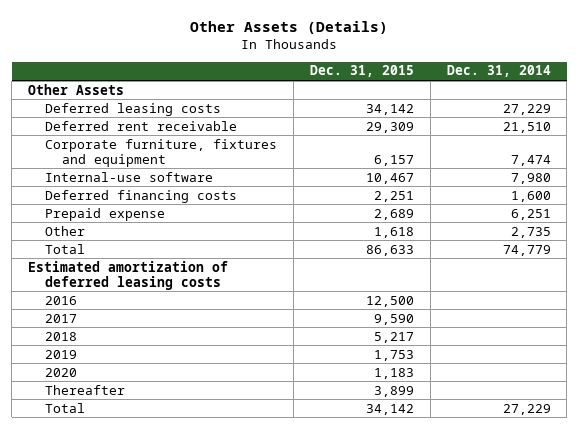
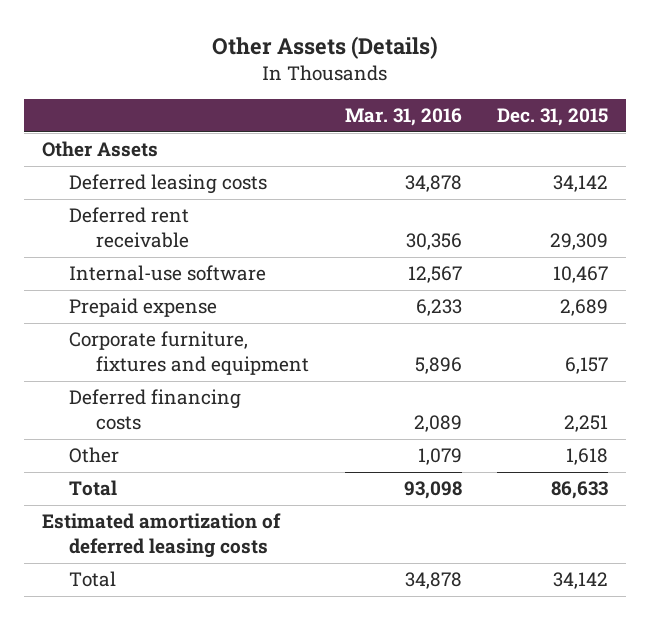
[446,65,551,78] Dec. 31, 2014 -> none
none -> [344,108,462,127] Mar. 31, 2016
[45,138,278,167] Corporate furniture, fixtures and equipment -> [69,331,310,376] Corporate furniture, fixtures and equipment
[45,189,238,203] Deferred financing costs -> [69,389,242,431] Deferred financing costs
[45,295,78,305] 2016 -> none
[45,313,78,323] 2017 -> none
[45,331,78,341] 2018 -> none
[45,349,78,359] 2019 -> none
[45,367,78,377] 2020 -> none
[45,384,126,395] Thereafter -> none

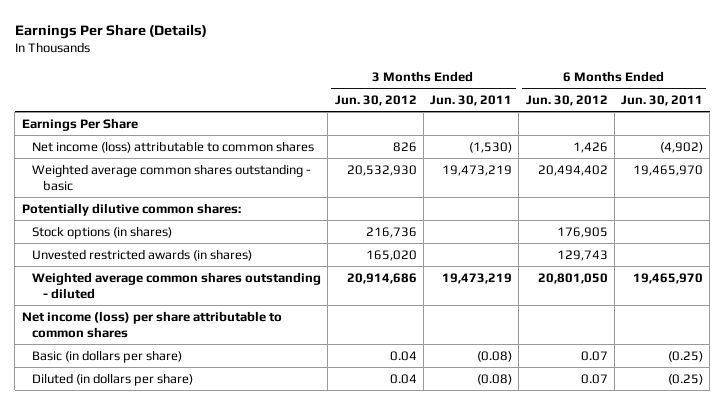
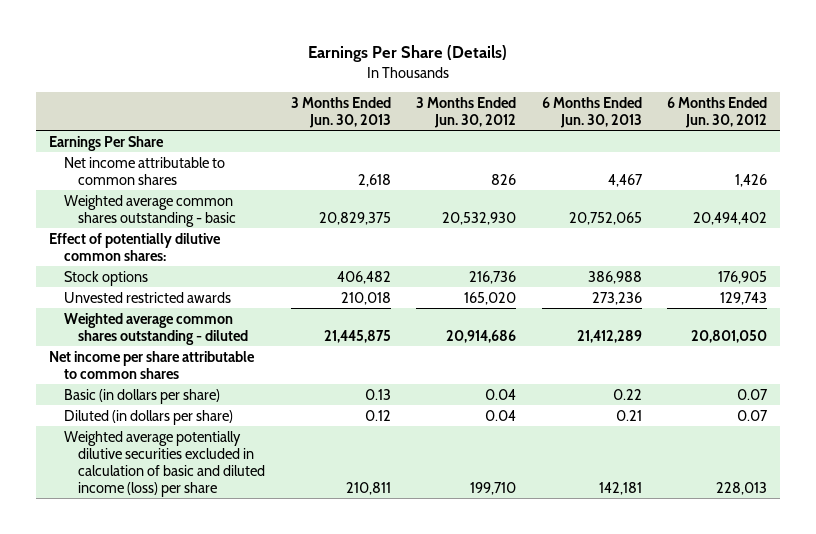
[430,94,513,106] Jun. 30, 2011 -> none
[621,94,704,106] Jun. 30, 2011 -> none
none -> [290,96,391,128] 3 Months Ended Jun. 30, 2013
none -> [541,96,642,128] 6 Months Ended Jun. 30, 2013
[32,140,315,153] Net income (loss) attributable to common shares -> [63,156,225,185] Net income attributable to common shares
[21,202,241,216] Potentially dilutive common shares: -> [49,232,222,261] Effect of potentially dilutive common shares:
[32,225,173,239] Stock options (in shares) -> [63,270,148,286] Stock options
[32,248,253,261] Unvested restricted awards (in shares) -> [63,291,231,303] Unvested restricted awards
[21,310,282,338] Net income (loss) per share attributable to common shares -> [49,350,256,379] Net income per share attributable to common shares
none -> [63,430,266,497] Weighted average potentially dilutive securities excluded in calculation of basic and diluted income (loss) per share

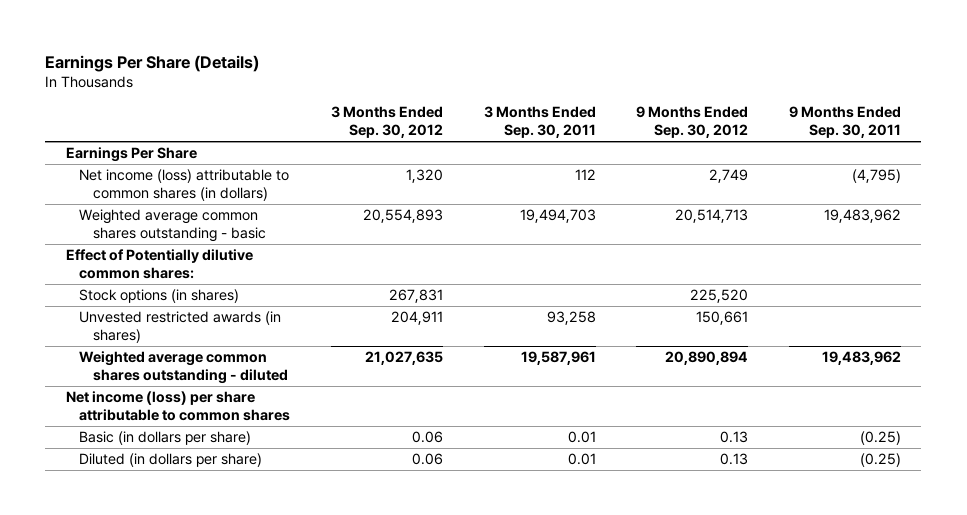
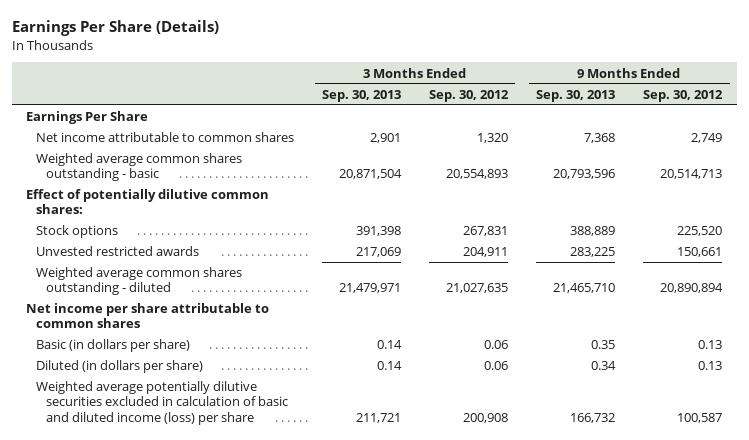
[483,106,596,139] 3 Months Ended Sep. 30, 2011 -> none
[789,106,902,139] 9 Months Ended Sep. 30, 2011 -> none
none -> [322,89,402,102] Sep. 30, 2013
none -> [536,89,616,102] Sep. 30, 2013
[79,168,290,201] Net income (loss) attributable to common shares (in dollars) -> [36,132,295,143] Net income attributable to common shares
[65,248,253,279] Effect of Potentially dilutive common shares: -> [26,189,270,215] Effect of potentially dilutive common shares:
[79,288,240,303] Stock options (in shares) -> [36,225,119,239] Stock options
[79,310,282,343] Unvested restricted awards (in shares) -> [36,246,200,257] Unvested restricted awards
[65,390,291,421] Net income (loss) per share attributable to common shares -> [26,303,270,329] Net income per share attributable to common shares
none -> [36,381,289,425] Weighted average potentially dilutive securities excluded in calculation of basic and diluted income (loss) per share

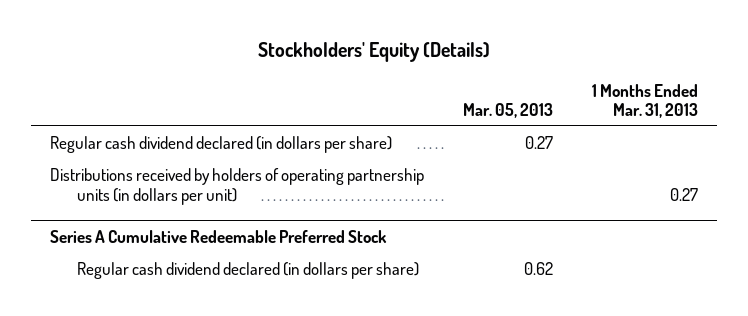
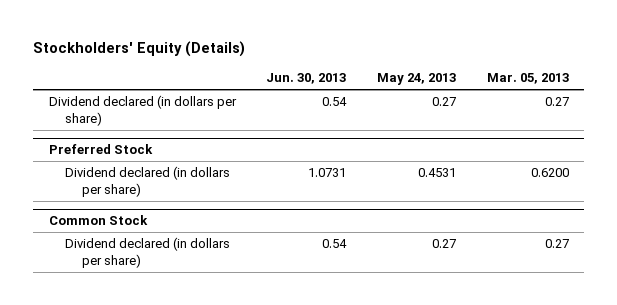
[591,83,698,119] 1 Months Ended Mar. 31, 2013 -> none
none -> [266,72,347,84] Jun. 30, 2013
none -> [376,72,456,85] May 24, 2013
[50,168,425,205] Distributions received by holders of operating partnership units (in dollars per unit) -> none
[50,230,388,244] Series A Cumulative Redeemable Preferred Stock -> none
[50,136,393,154] Regular cash dividend declared (in dollars per share) -> [48,95,237,126] Dividend declared (in dollars per share)
none -> [48,144,153,155] Preferred Stock
[77,262,420,280] Regular cash dividend declared (in dollars per share) -> [65,166,231,197] Dividend declared (in dollars per share)
[524,262,554,276] 0.62 -> [530,168,569,178] 0.6200
none -> [48,215,148,226] Common Stock
none -> [65,237,231,268] Dividend declared (in dollars per share)

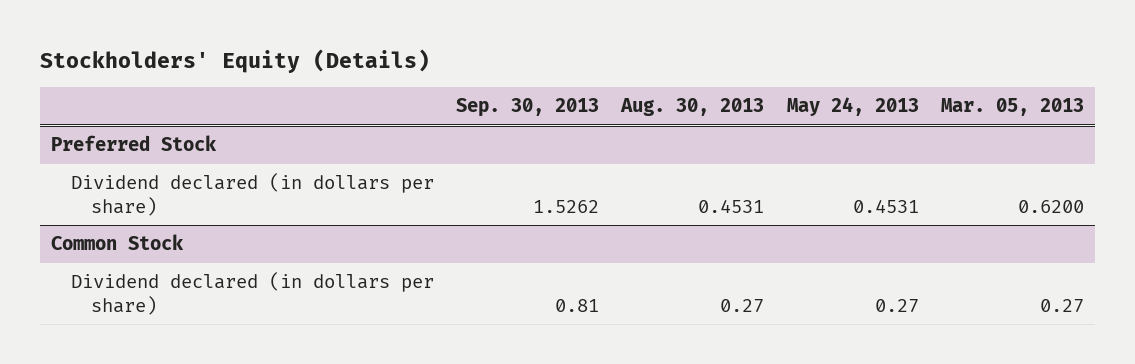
[266,72,347,84] Jun. 30, 2013 -> none
none -> [456,98,600,118] Sep. 30, 2013
none -> [620,98,765,117] Aug. 30, 2013
[48,95,237,126] Dividend declared (in dollars per share) -> none

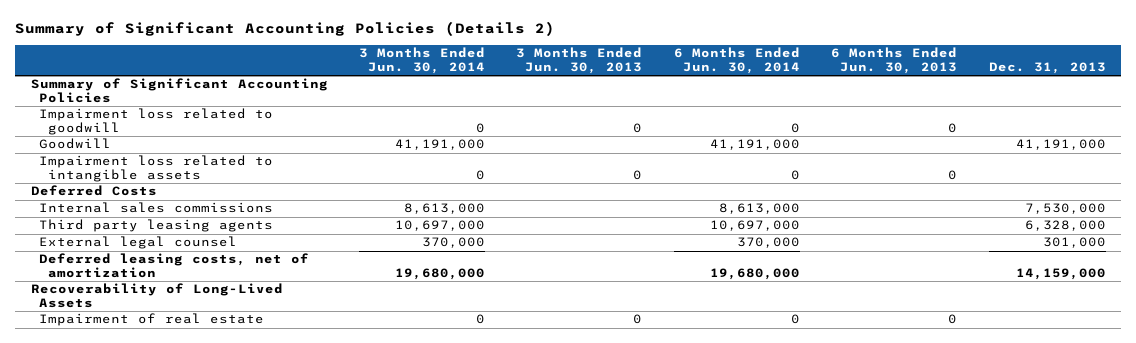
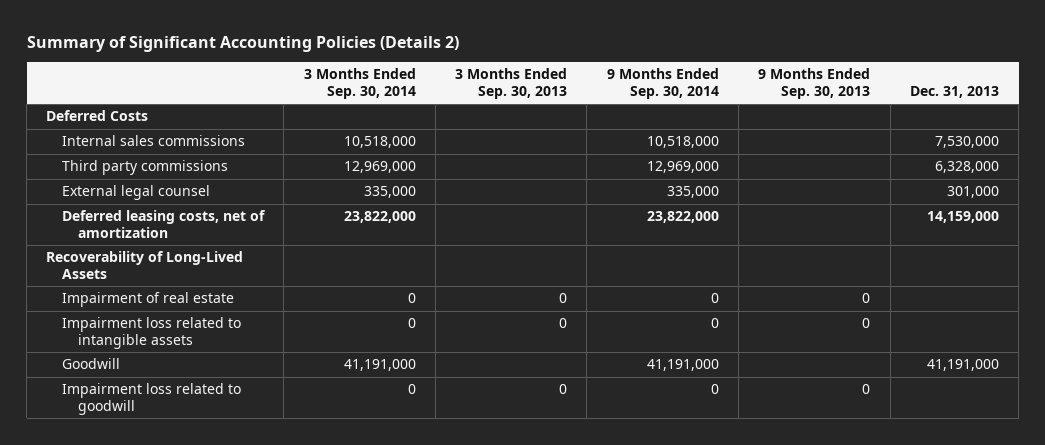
[359,47,486,75] 3 Months Ended Jun. 30, 2014 -> none
[516,47,643,75] 3 Months Ended Jun. 30, 2013 -> none
[673,47,800,75] 6 Months Ended Jun. 30, 2014 -> none
[831,47,958,75] 6 Months Ended Jun. 30, 2013 -> none
none -> [303,68,416,99] 3 Months Ended Sep. 30, 2014
none -> [455,68,568,99] 3 Months Ended Sep. 30, 2013
none -> [606,68,719,99] 9 Months Ended Sep. 30, 2014
none -> [758,68,871,99] 9 Months Ended Sep. 30, 2013
[30,78,328,104] Summary of Significant Accounting Policies -> none
[39,219,274,233] Third party leasing agents -> [61,160,228,176] Third party commissions
[39,155,274,183] Impairment loss related to intangible assets -> [61,317,241,349] Impairment loss related to intangible assets
[39,138,112,150] Goodwill -> [61,358,120,370] Goodwill
[39,108,274,136] Impairment loss related to goodwill -> [61,383,241,415] Impairment loss related to goodwill

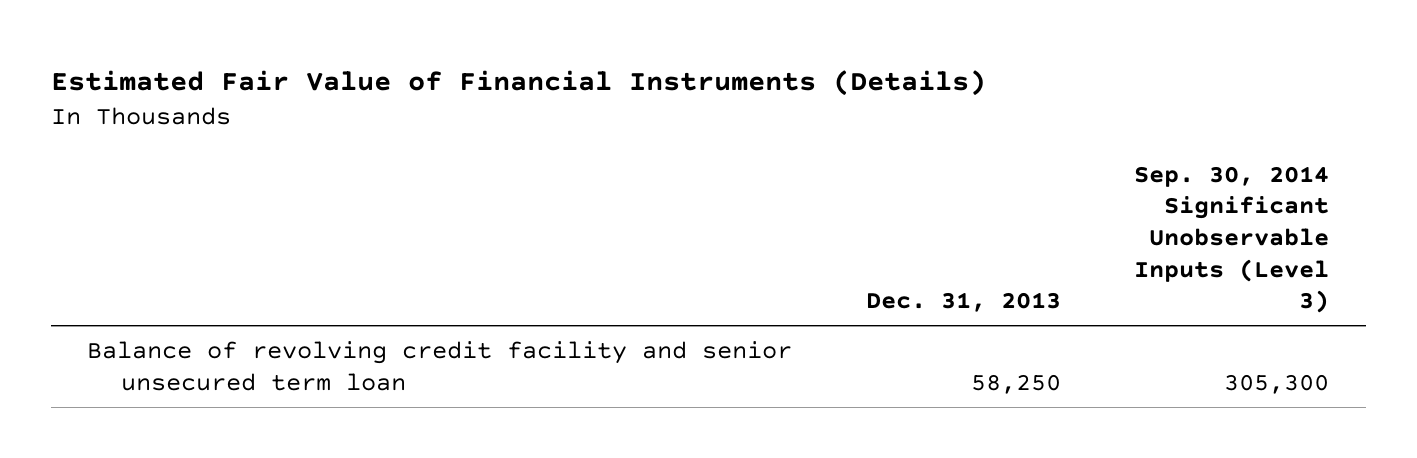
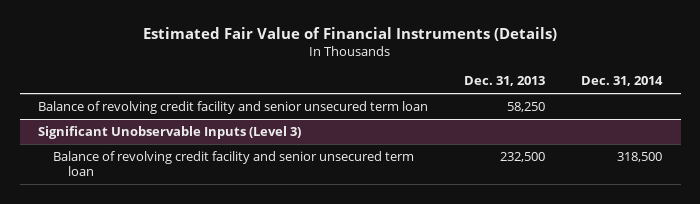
[1134,165,1330,314] Sep. 30, 2014 Significant Unobservable Inputs (Level 3) -> none
none -> [581,76,664,87] Dec. 31, 2014
none -> [37,125,301,139] Significant Unobservable Inputs (Level 3)
none -> [52,150,414,177] Balance of revolving credit facility and senior unsecured term loan

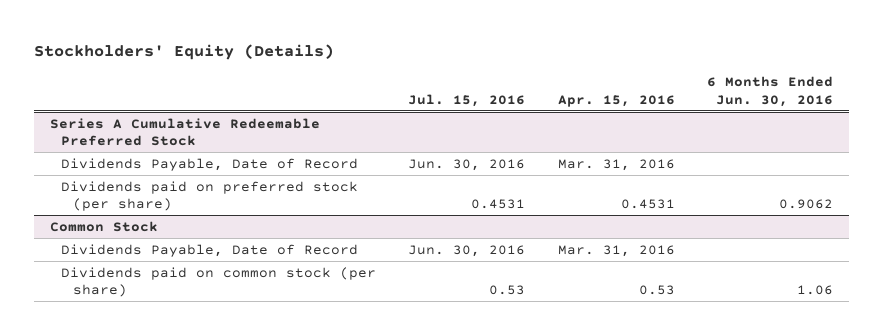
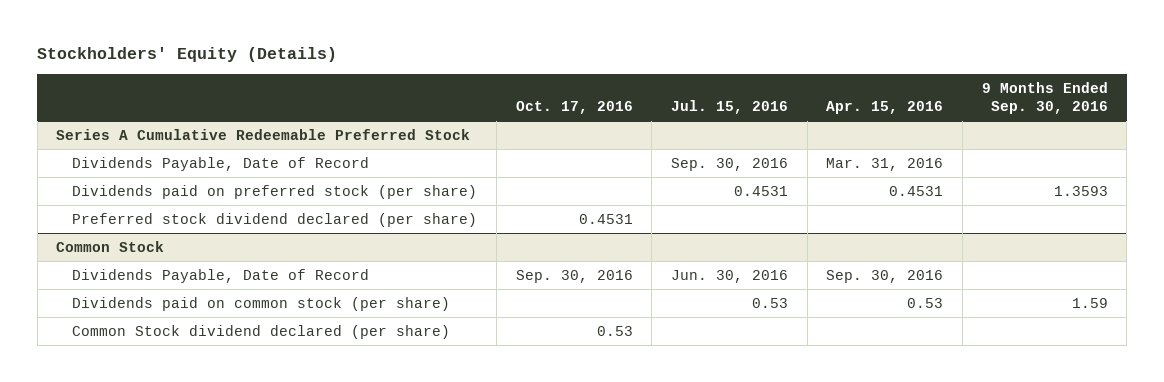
[706,76,833,107] 6 Months Ended Jun. 30, 2016 -> none
none -> [515,100,633,114] Oct. 17, 2016
none -> [981,81,1108,114] 9 Months Ended Sep. 30, 2016
[408,158,526,171] Jun. 30, 2016 -> [671,157,789,171] Sep. 30, 2016
none -> [72,212,478,227] Preferred stock dividend declared (per share)
[557,244,675,257] Mar. 31, 2016 -> [826,269,944,283] Sep. 30, 2016
none -> [72,324,451,339] Common Stock dividend declared (per share)

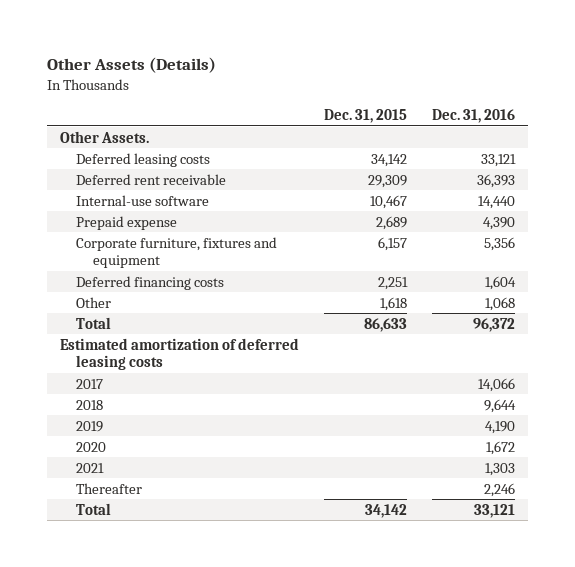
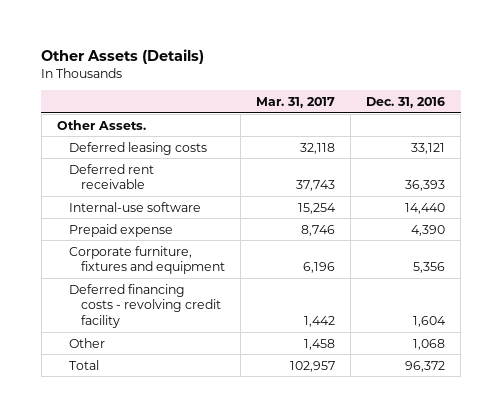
[323,108,407,123] Dec. 31, 2015 -> none
none -> [255,96,335,108] Mar. 31, 2017
[76,275,225,290] Deferred financing costs -> [68,283,221,329] Deferred financing costs - revolving credit facility
[59,337,299,371] Estimated amortization of deferred leasing costs -> none
[76,378,104,389] 2017 -> none
[76,399,104,410] 2018 -> none
[76,420,104,432] 2019 -> none
[76,441,107,452] 2020 -> none
[76,462,105,473] 2021 -> none
[76,482,143,494] Thereafter -> none
[76,502,112,515] Total -> none

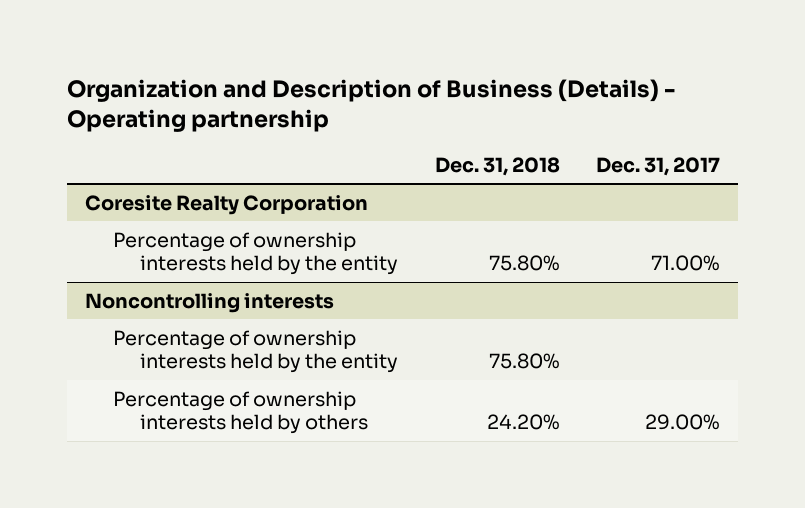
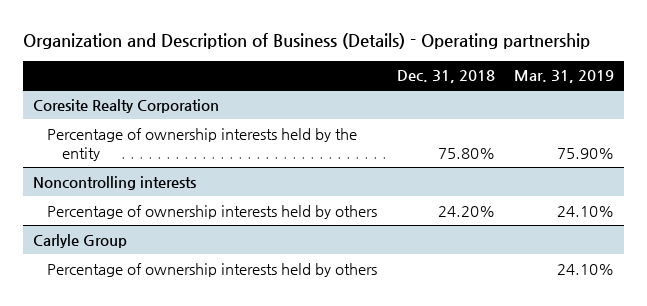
[596,157,721,177] Dec. 31, 2017 -> none
none -> [514,70,615,84] Mar. 31, 2019
[112,329,399,374] Percentage of ownership interests held by the entity -> none
none -> [32,233,127,248] Carlyle Group
none -> [47,262,378,277] Percentage of ownership interests held by others

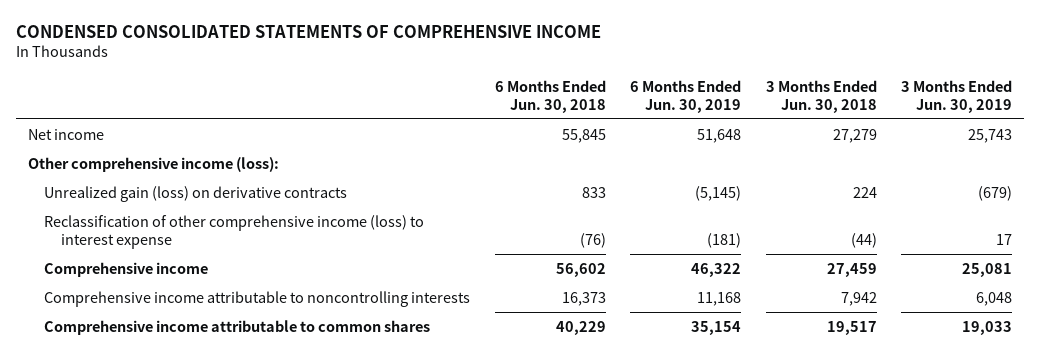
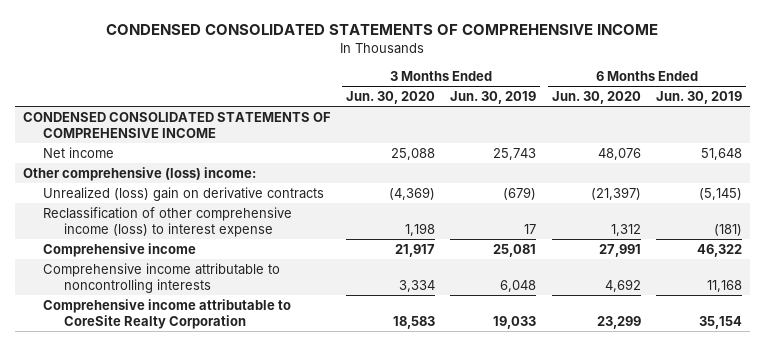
[494,79,606,113] 6 Months Ended Jun. 30, 2018 -> none
[765,79,877,113] 3 Months Ended Jun. 30, 2018 -> none
none -> [345,91,435,105] Jun. 30, 2020
none -> [551,91,641,105] Jun. 30, 2020
none -> [22,111,331,139] CONDENSED CONSOLIDATED STATEMENTS OF COMPREHENSIVE INCOME
[27,156,279,172] Other comprehensive income (loss): -> [22,166,256,181] Other comprehensive (loss) income:
[44,185,348,202] Unrealized gain (loss) on derivative contracts -> [43,186,325,201] Unrealized (loss) gain on derivative contracts
[44,319,431,335] Comprehensive income attributable to common shares -> [43,298,292,330] Comprehensive income attributable to CoreSite Realty Corporation

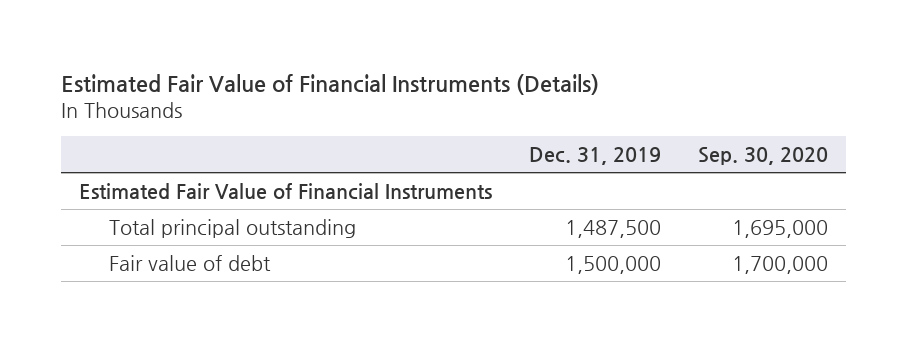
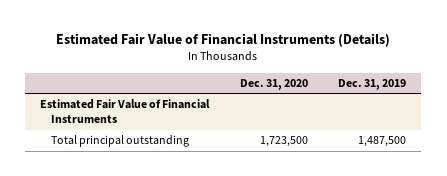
[697,146,828,165] Sep. 30, 2020 -> none
none -> [239,78,308,90] Dec. 31, 2020
[109,254,272,271] Fair value of debt -> none

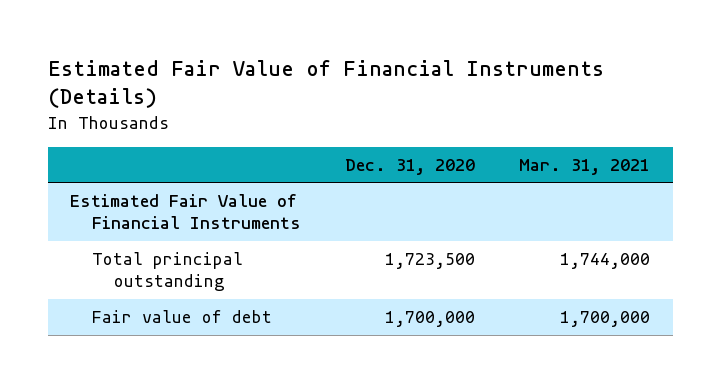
[338,78,407,90] Dec. 31, 2019 -> none
none -> [519,158,651,175] Mar. 31, 2021
none -> [91,310,272,324] Fair value of debt

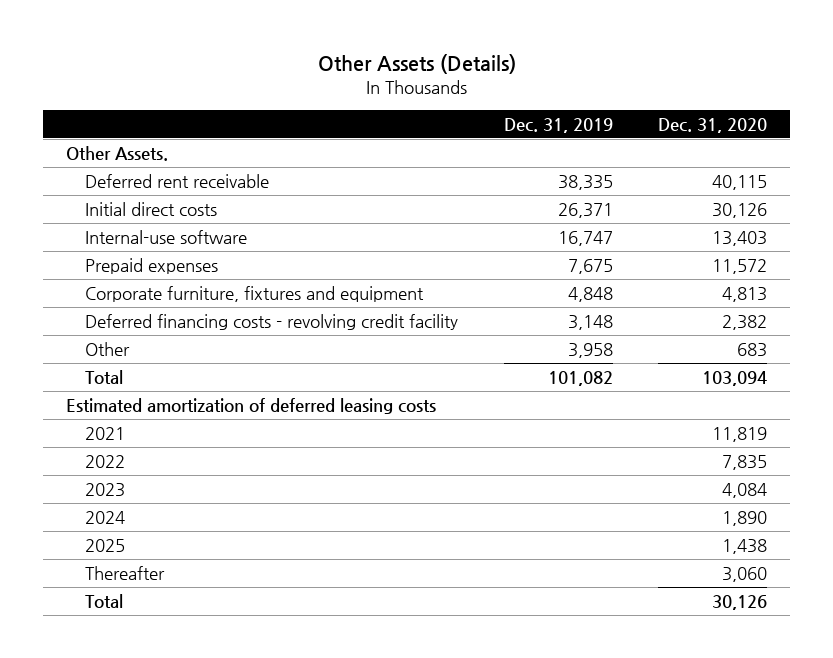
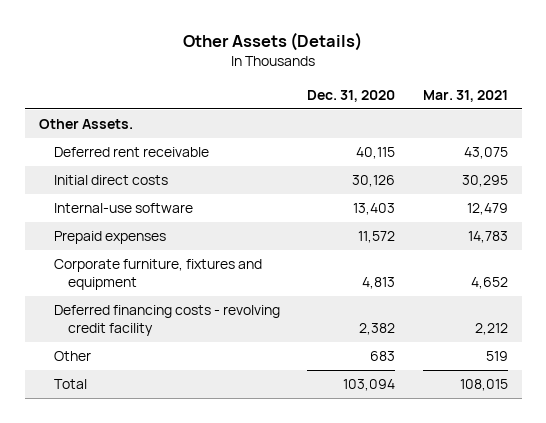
[503,117,613,133] Dec. 31, 2019 -> none
none -> [422,89,508,102] Mar. 31, 2021
[66,397,437,414] Estimated amortization of deferred leasing costs -> none
[85,426,126,440] 2021 -> none
[85,454,126,468] 2022 -> none
[85,482,126,497] 2023 -> none
[85,510,126,524] 2024 -> none
[85,538,126,552] 2025 -> none
[85,565,166,580] Thereafter -> none
[85,593,124,608] Total -> none

